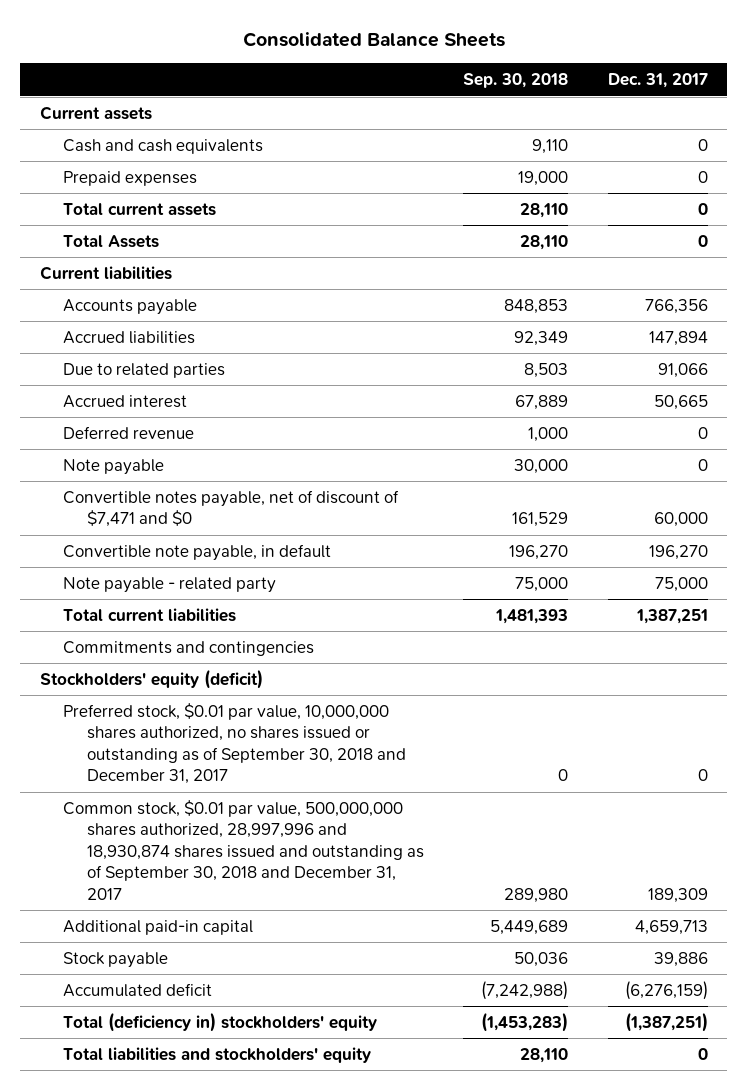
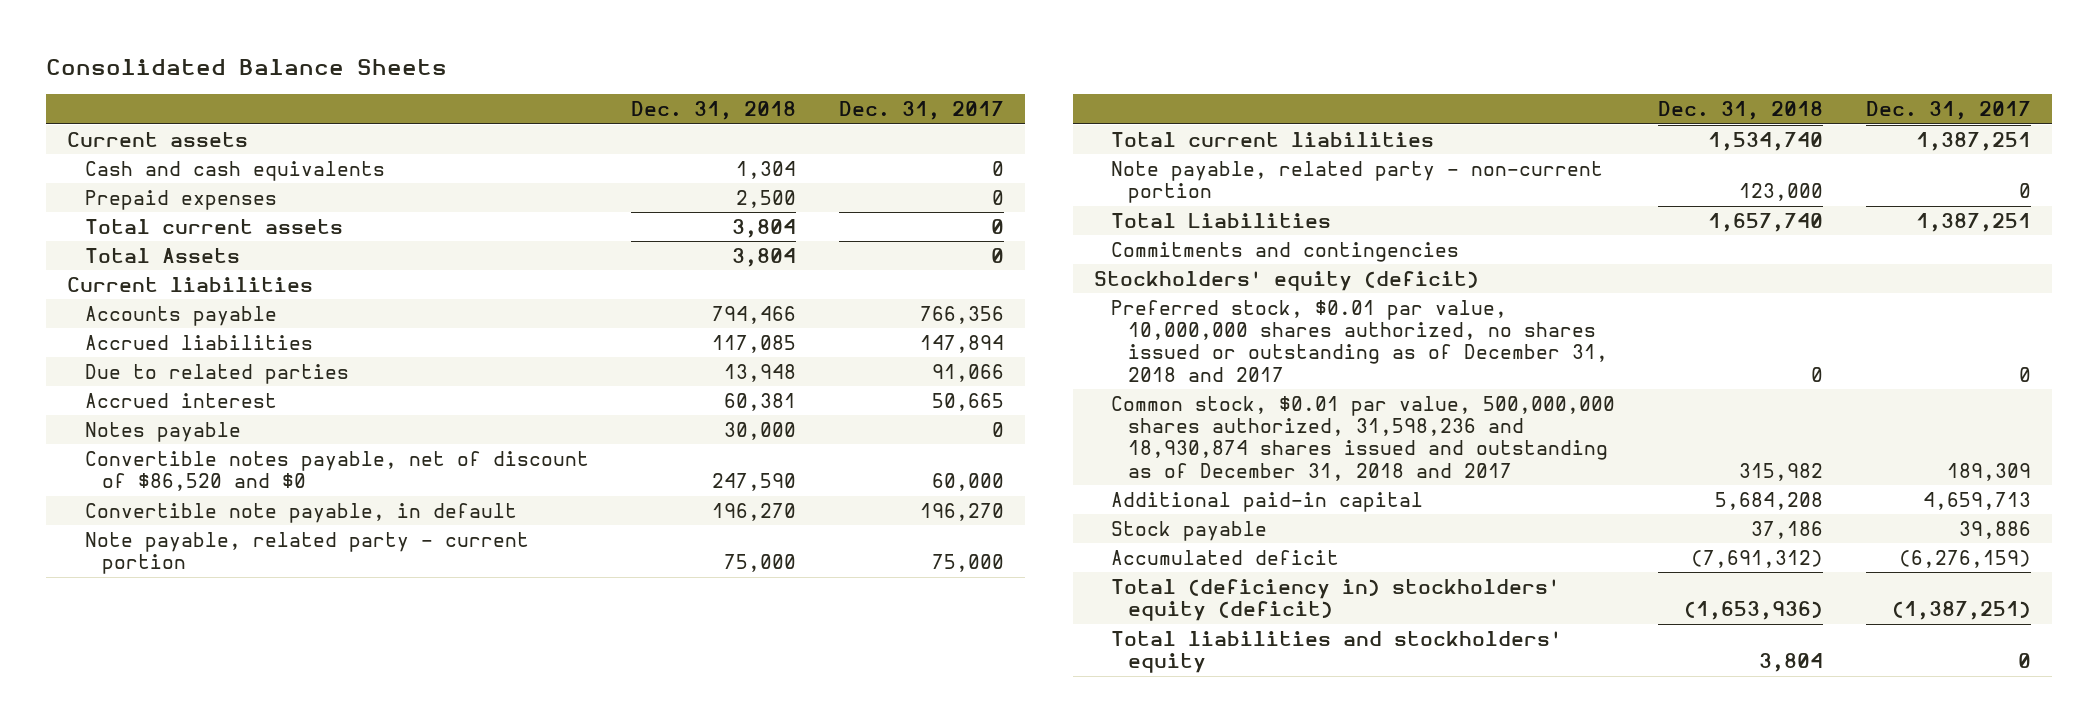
[463,73,569,89] Sep. 30, 2018 -> none
none -> [631,101,797,121] Dec. 31, 2018
[63,425,195,439] Deferred revenue -> none
[63,458,165,475] Note payable -> [84,421,241,442] Notes payable
[63,489,400,528] Convertible notes payable, net of discount of $7,471 and $0 -> [84,450,589,492] Convertible notes payable, net of discount of $86,520 and $0
[63,576,277,593] Note payable - related party -> [84,531,529,575] Note payable, related party - current portion
none -> [1111,160,1604,204] Note payable, related party - non-current portion
none -> [1111,212,1332,228] Total Liabilities
[63,702,406,785] Preferred stock, $0.01 par value, 10,000,000 shares authorized, no shares issued or outstanding as of September 30, 2018 and December 31, 2017 -> [1111,299,1609,382] Preferred stock, $0.01 par value, 10,000,000 shares authorized, no shares issued or outstanding as of December 31, 2018 and 2017
[63,799,424,901] Common stock, $0.01 par value, 500,000,000 shares authorized, 28,997,996 and 18,930,874 shares issued and outstanding as of September 30, 2018 and December 31, 2017 -> [1111,395,1616,481] Common stock, $0.01 par value, 500,000,000 shares authorized, 31,598,236 and 18,930,874 shares issued and outstanding as of December 31, 2018 and 2017
[63,1011,378,1032] Total (deficiency in) stockholders' equity -> [1111,578,1561,622] Total (deficiency in) stockholders' equity (deficit)

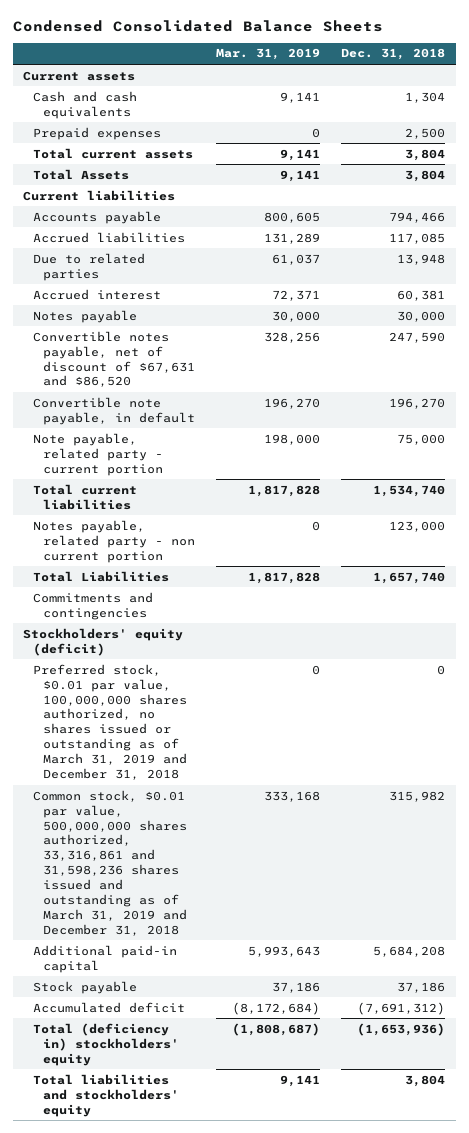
[46,59,448,76] Consolidated Balance Sheets -> [13,20,384,33] Condensed Consolidated Balance Sheets
[839,101,1005,121] Dec. 31, 2017 -> none
none -> [216,48,321,61] Mar. 31, 2019
[84,450,589,492] Convertible notes payable, net of discount of $86,520 and $0 -> [33,330,196,388] Convertible notes payable, net of discount of $67,631 and $86,520
[1111,160,1604,204] Note payable, related party - non-current portion -> [33,519,196,563] Notes payable, related party - non current portion
[1111,299,1609,382] Preferred stock, $0.01 par value, 10,000,000 shares authorized, no shares issued or outstanding as of December 31, 2018 and 2017 -> [33,663,188,781] Preferred stock, $0.01 par value, 100,000,000 shares authorized, no shares issued or outstanding as of March 31, 2019 and December 31, 2018
[1111,395,1616,481] Common stock, $0.01 par value, 500,000,000 shares authorized, 31,598,236 and 18,930,874 shares issued and outstanding as of December 31, 2018 and 2017 -> [33,789,188,936] Common stock, $0.01 par value, 500,000,000 shares authorized, 33,316,861 and 31,598,236 shares issued and outstanding as of March 31, 2019 and December 31, 2018
[1111,578,1561,622] Total (deficiency in) stockholders' equity (deficit) -> [33,1022,180,1066] Total (deficiency in) stockholders' equity

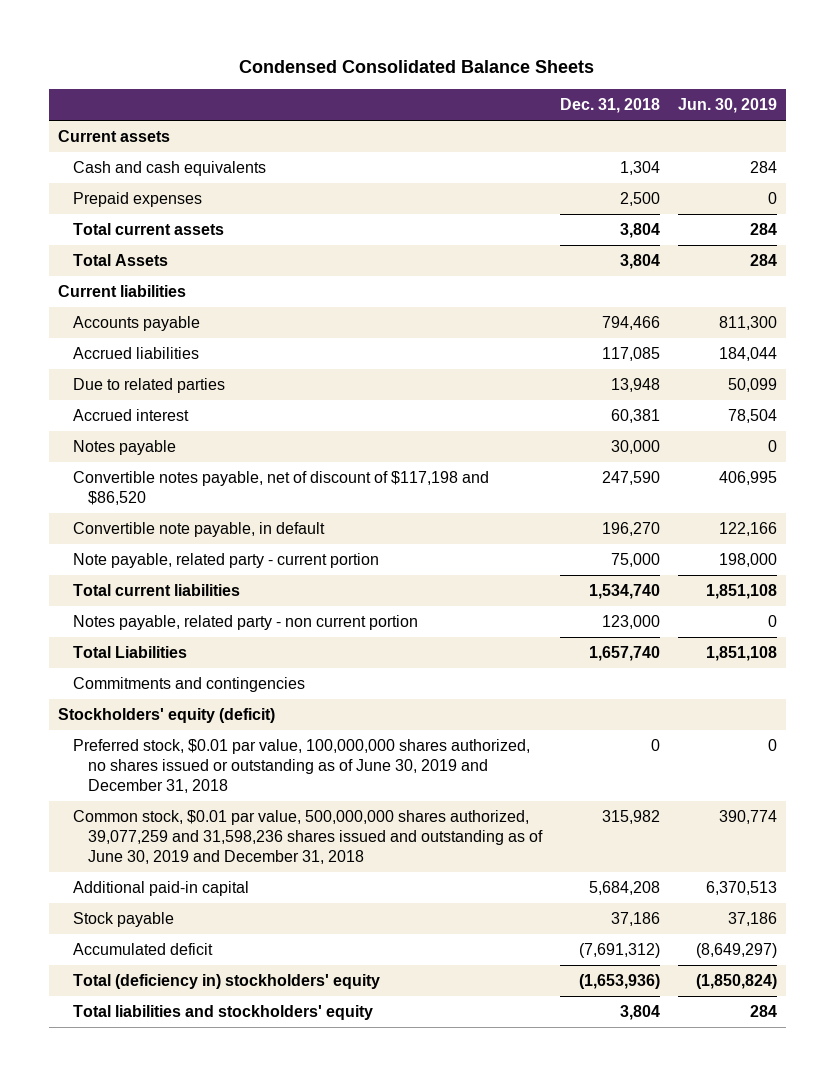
[216,48,321,61] Mar. 31, 2019 -> none
none -> [677,97,777,113] Jun. 30, 2019
[33,330,196,388] Convertible notes payable, net of discount of $67,631 and $86,520 -> [72,470,489,505] Convertible notes payable, net of discount of $117,198 and $86,520
[33,663,188,781] Preferred stock, $0.01 par value, 100,000,000 shares authorized, no shares issued or outstanding as of March 31, 2019 and December 31, 2018 -> [72,738,530,793] Preferred stock, $0.01 par value, 100,000,000 shares authorized, no shares issued or outstanding as of June 30, 2019 and December 31, 2018
[33,789,188,936] Common stock, $0.01 par value, 500,000,000 shares authorized, 33,316,861 and 31,598,236 shares issued and outstanding as of March 31, 2019 and December 31, 2018 -> [72,809,543,864] Common stock, $0.01 par value, 500,000,000 shares authorized, 39,077,259 and 31,598,236 shares issued and outstanding as of June 30, 2019 and December 31, 2018

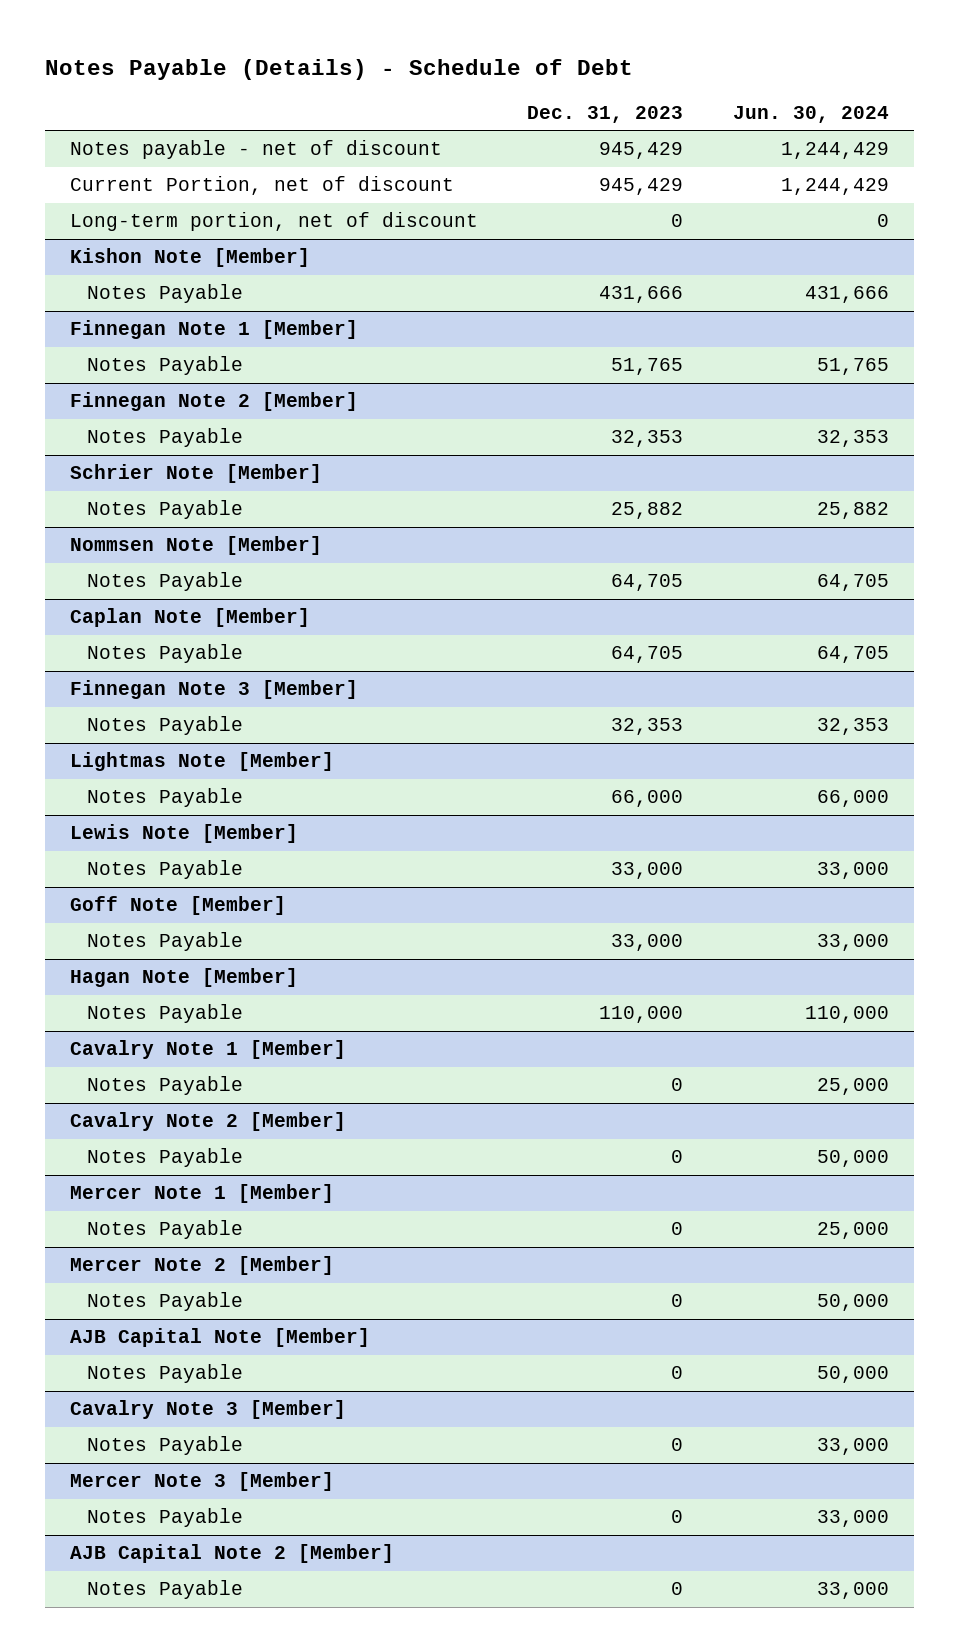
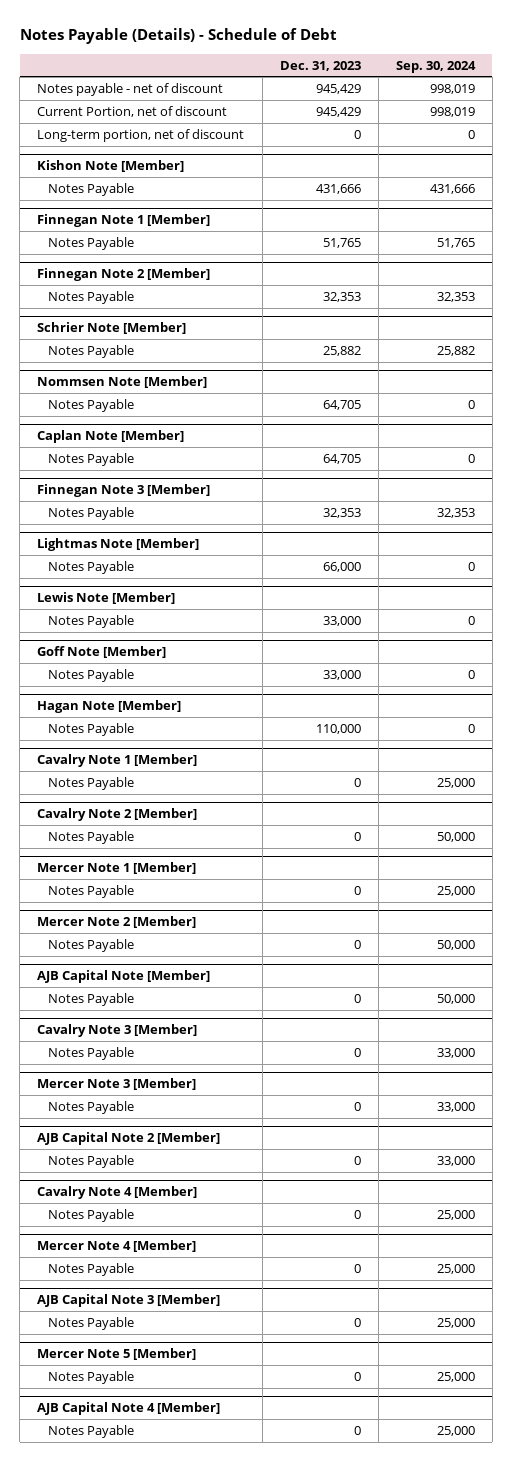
[733,105,890,123] Jun. 30, 2024 -> none
none -> [395,60,476,73] Sep. 30, 2024
none -> [37,1186,198,1200] Cavalry Note 4 [Member]
none -> [47,1209,134,1223] Notes Payable
none -> [37,1240,197,1253] Mercer Note 4 [Member]
none -> [47,1263,134,1277] Notes Payable
none -> [37,1294,221,1308] AJB Capital Note 3 [Member]
none -> [47,1317,134,1331] Notes Payable
none -> [37,1348,197,1361] Mercer Note 5 [Member]
none -> [47,1371,134,1385] Notes Payable
none -> [37,1402,221,1416] AJB Capital Note 4 [Member]
none -> [47,1425,134,1439] Notes Payable

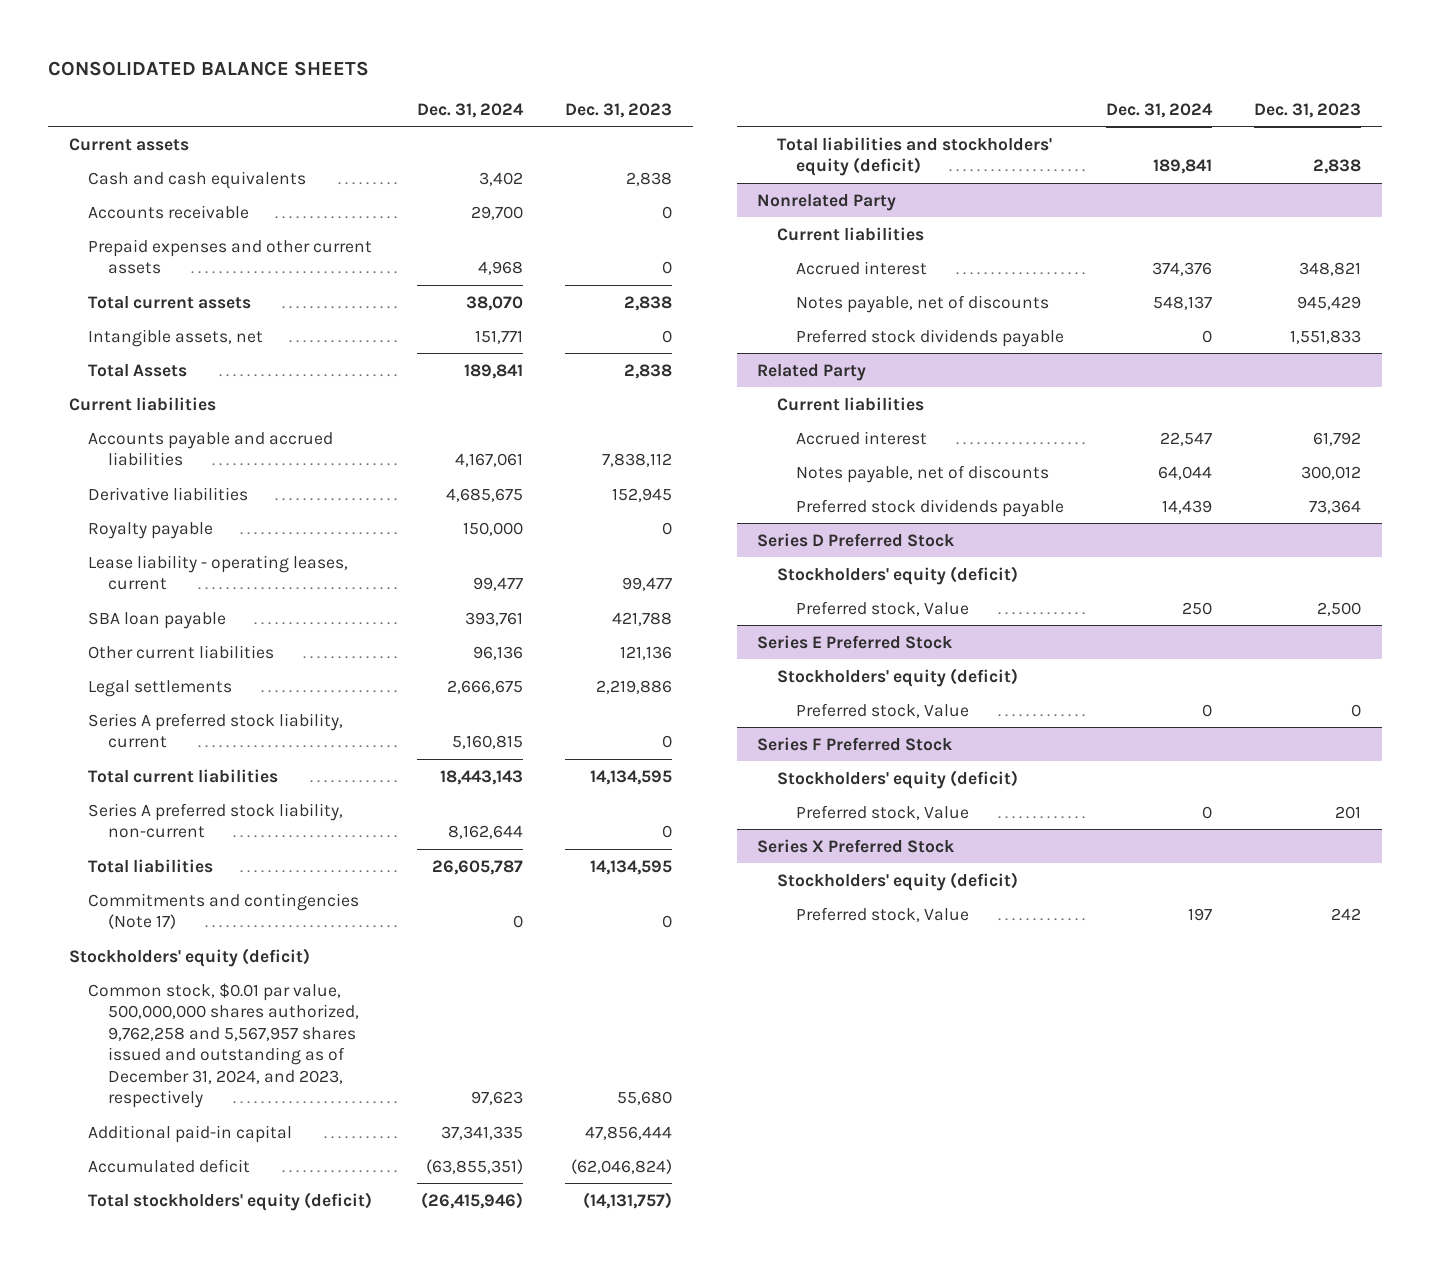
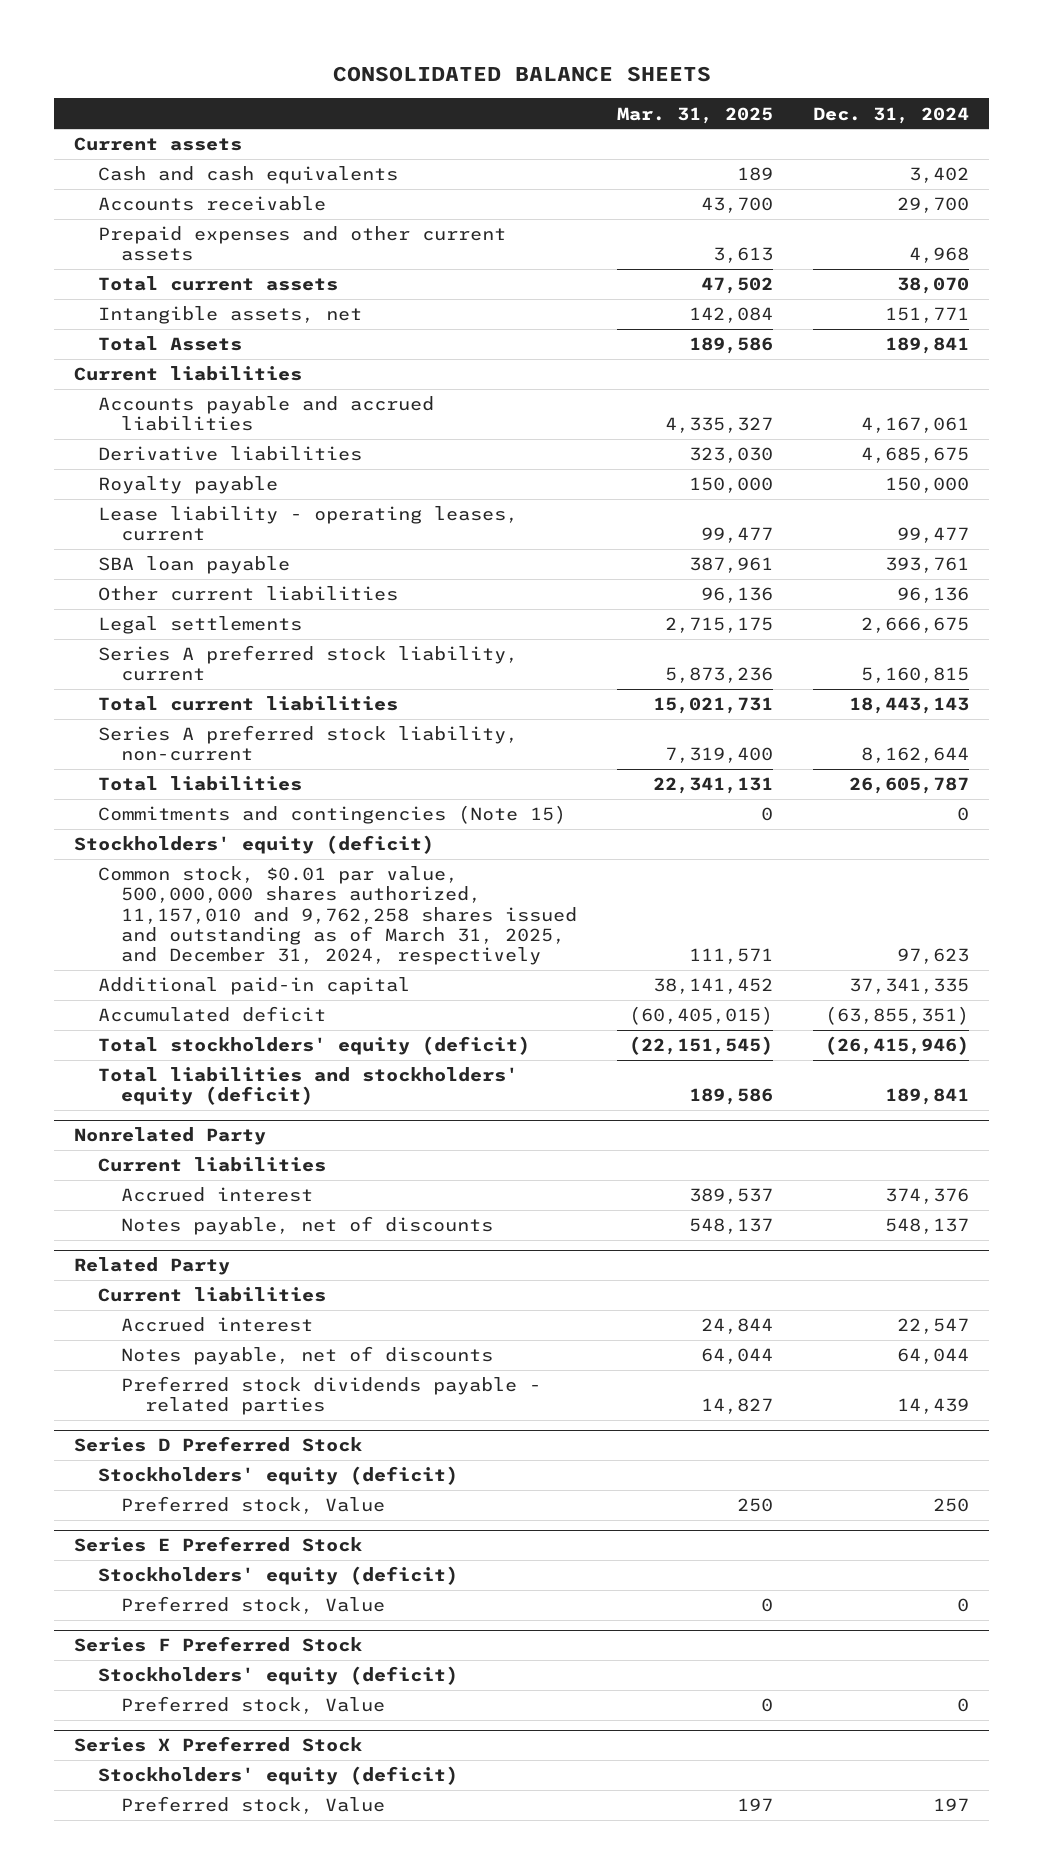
[565,102,673,118] Dec. 31, 2023 -> none
none -> [617,106,774,124] Mar. 31, 2025
[88,892,360,930] Commitments and contingencies (Note 17) -> [97,805,566,825] Commitments and contingencies (Note 15)
[88,982,359,1109] Common stock, $0.01 par value, 500,000,000 shares authorized, 9,762,258 and 5,567,957 shares issued and outstanding as of December 31, 2024, and 2023, respectively -> [97,866,578,965] Common stock, $0.01 par value, 500,000,000 shares authorized, 11,157,010 and 9,762,258 shares issued and outstanding as of March 31, 2025, and December 31, 2024, respectively
[796,328,1065,347] Preferred stock dividends payable -> none
[796,498,1065,517] Preferred stock dividends payable -> [121,1376,542,1416] Preferred stock dividends payable - related parties

